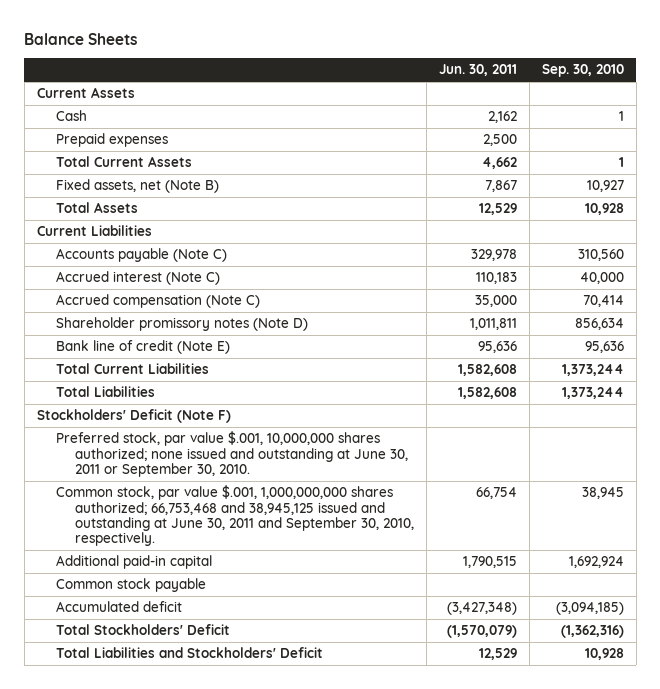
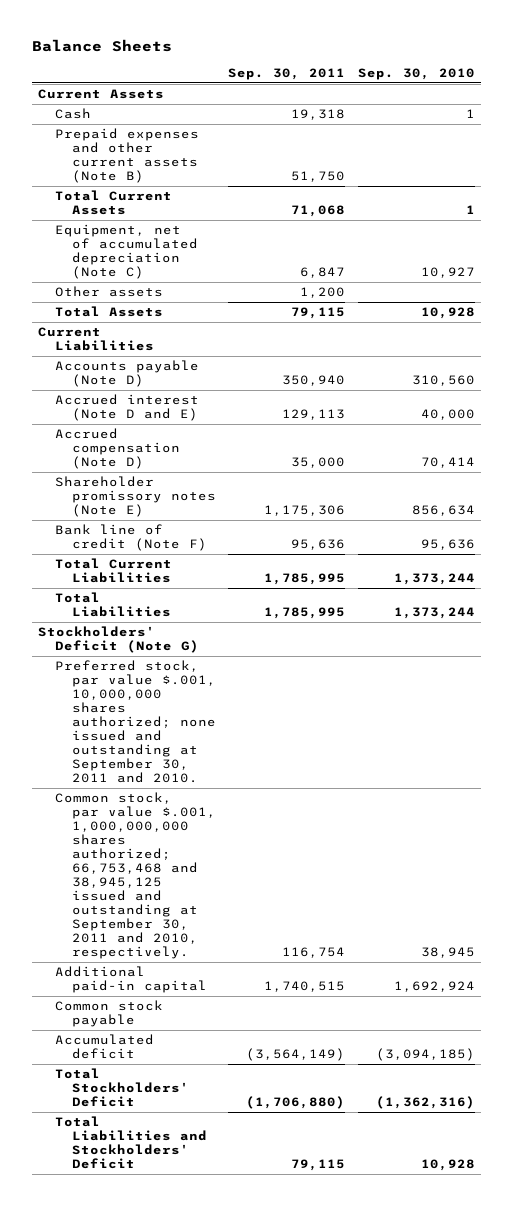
[438,64,517,77] Jun. 30, 2011 -> none
none -> [228,67,346,80] Sep. 30, 2011
[55,133,168,148] Prepaid expenses -> none
none -> [54,128,199,184] Prepaid expenses and other current assets (Note B)
[55,179,219,194] Fixed assets, net (Note B) -> [54,224,198,280] Equipment, net of accumulated depreciation (Note C)
none -> [54,286,163,298] Other assets
[55,248,227,263] Accounts payable (Note C) -> [54,360,199,388] Accounts payable (Note D)
[55,271,220,286] Accrued interest (Note C) -> [54,394,199,422] Accrued interest (Note D and E)
[55,294,260,309] Accrued compensation (Note C) -> [54,428,180,470] Accrued compensation (Note D)
[55,317,308,332] Shareholder promissory notes (Note D) -> [54,476,216,518] Shareholder promissory notes (Note E)
[55,340,230,355] Bank line of credit (Note E) -> [54,524,207,552] Bank line of credit (Note F)
[36,409,231,424] Stockholders' Deficit (Note F) -> [38,626,199,654] Stockholders' Deficit (Note G)
[55,431,408,477] Preferred stock, par value $.001, 10,000,000 shares authorized; none issued and outstanding at June 30, 2011 or September 30, 2010. -> [54,660,216,783] Preferred stock, par value $.001, 10,000,000 shares authorized; none issued and outstanding at September 30, 2011 and 2010.
[55,485,414,547] Common stock, par value $.001, 1,000,000,000 shares authorized; 66,753,468 and 38,945,125 issued and outstanding at June 30, 2011 and September 30, 2010, respectively. -> [54,792,216,959] Common stock, par value $.001, 1,000,000,000 shares authorized; 66,753,468 and 38,945,125 issued and outstanding at September 30, 2011 and 2010, respectively.

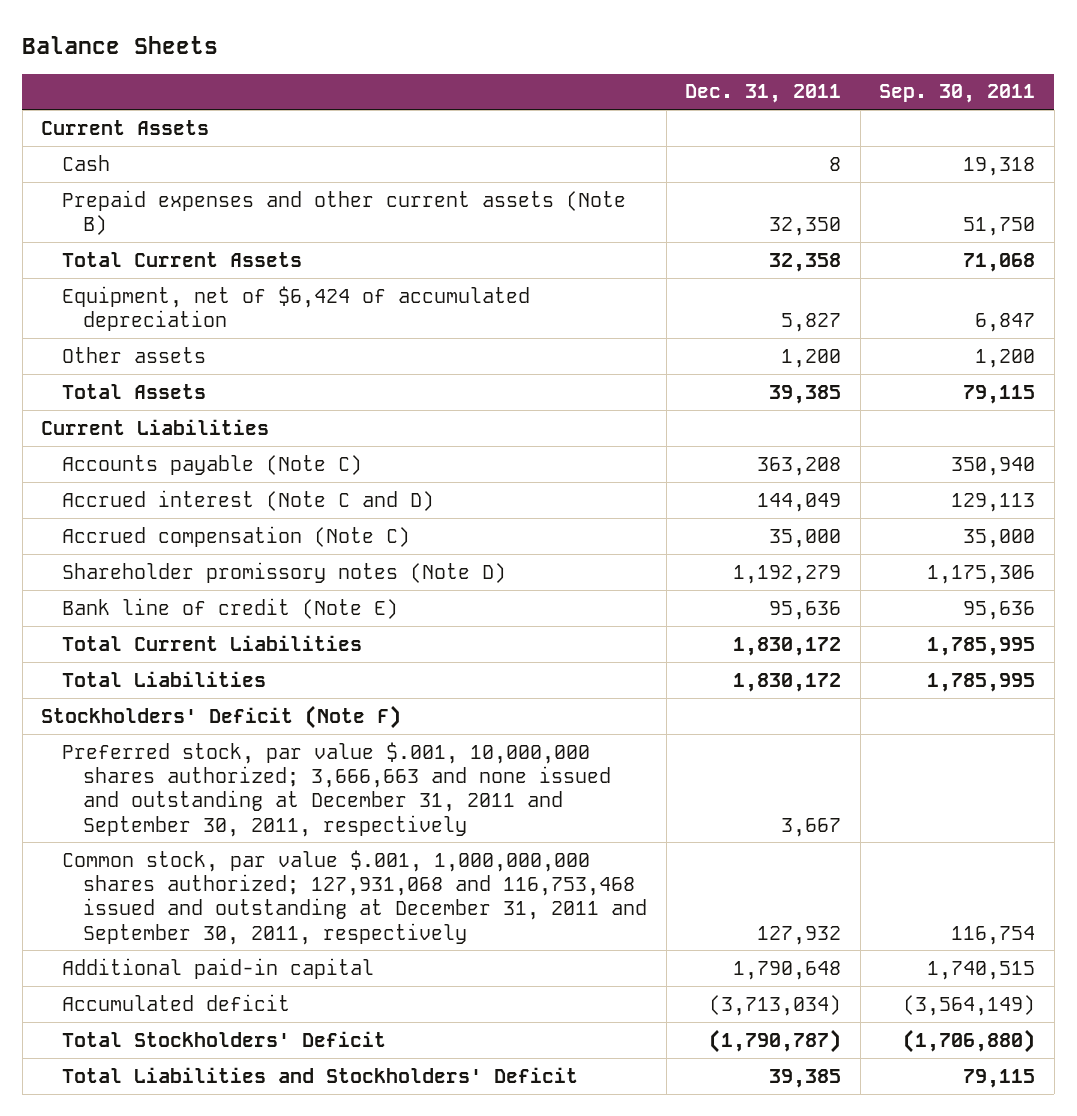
[357,67,475,80] Sep. 30, 2010 -> none
none -> [685,84,842,104] Dec. 31, 2011
[54,224,198,280] Equipment, net of accumulated depreciation (Note C) -> [62,285,531,332] Equipment, net of $6,424 of accumulated depreciation
[54,360,199,388] Accounts payable (Note D) -> [62,454,363,475] Accounts payable (Note C)
[54,394,199,422] Accrued interest (Note D and E) -> [62,489,435,511] Accrued interest (Note C and D)
[54,428,180,470] Accrued compensation (Note D) -> [62,525,411,547] Accrued compensation (Note C)
[54,476,216,518] Shareholder promissory notes (Note E) -> [62,561,507,583] Shareholder promissory notes (Note D)
[54,524,207,552] Bank line of credit (Note F) -> [62,597,399,619] Bank line of credit (Note E)
[38,626,199,654] Stockholders' Deficit (Note G) -> [41,704,402,729] Stockholders' Deficit (Note F)
[54,660,216,783] Preferred stock, par value $.001, 10,000,000 shares authorized; none issued and outstanding at September 30, 2011 and 2010. -> [62,741,612,837] Preferred stock, par value $.001, 10,000,000 shares authorized; 3,666,663 and none issued and outstanding at December 31, 2011 and September 30, 2011, respectively
[54,792,216,959] Common stock, par value $.001, 1,000,000,000 shares authorized; 66,753,468 and 38,945,125 issued and outstanding at September 30, 2011 and 2010, respectively. -> [62,849,648,945] Common stock, par value $.001, 1,000,000,000 shares authorized; 127,931,068 and 116,753,468 issued and outstanding at December 31, 2011 and September 30, 2011, respectively
[54,1000,163,1028] Common stock payable -> none

